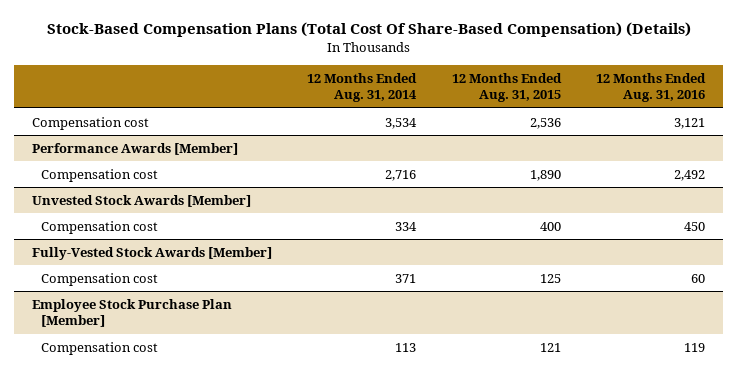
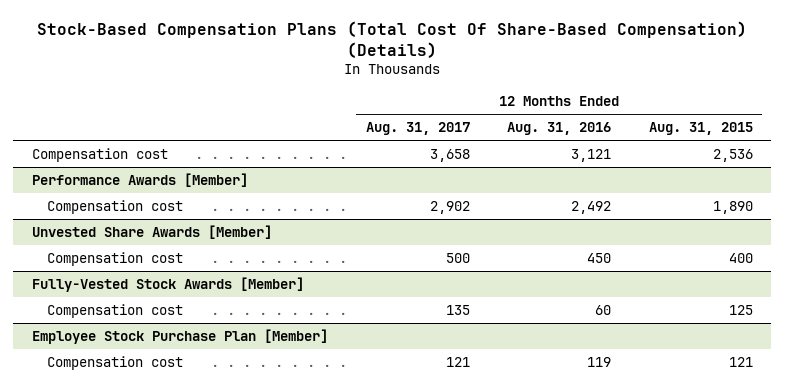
[307,72,418,103] 12 Months Ended Aug. 31, 2014 -> none
none -> [365,122,470,136] Aug. 31, 2017
[31,194,251,207] Unvested Stock Awards [Member] -> [32,225,273,240] Unvested Share Awards [Member]

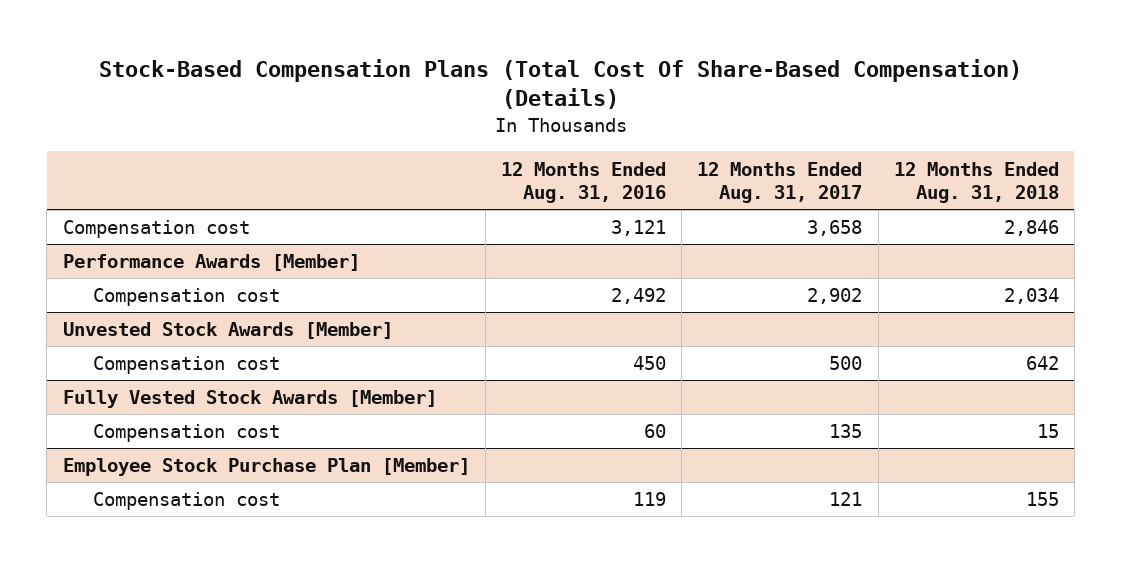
[648,122,753,136] Aug. 31, 2015 -> none
none -> [893,161,1059,204] 12 Months Ended Aug. 31, 2018
[32,225,273,240] Unvested Share Awards [Member] -> [62,322,393,340] Unvested Stock Awards [Member]
[32,277,305,293] Fully-Vested Stock Awards [Member] -> [62,390,437,409] Fully Vested Stock Awards [Member]

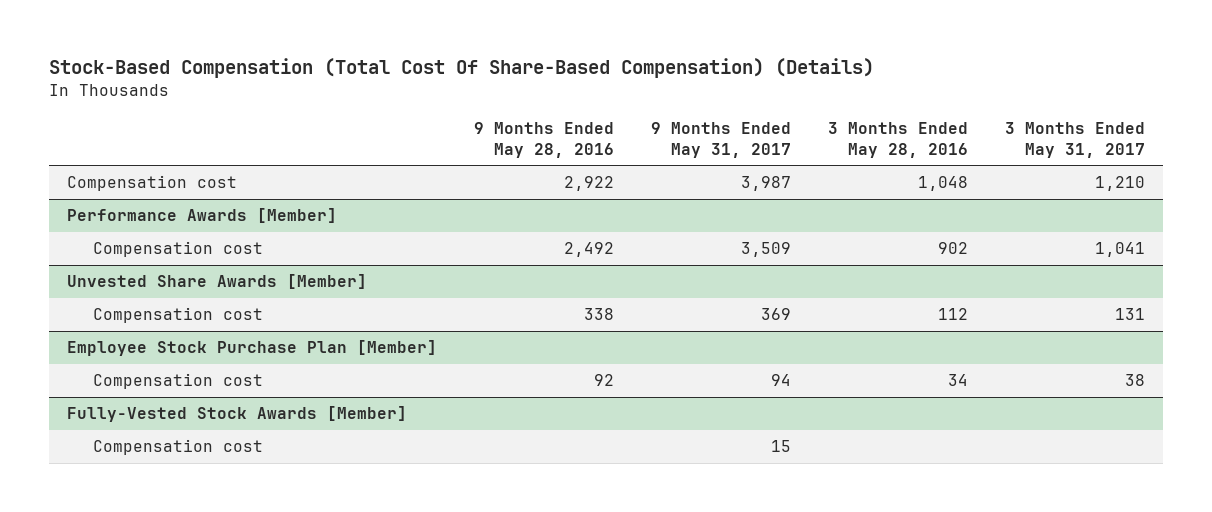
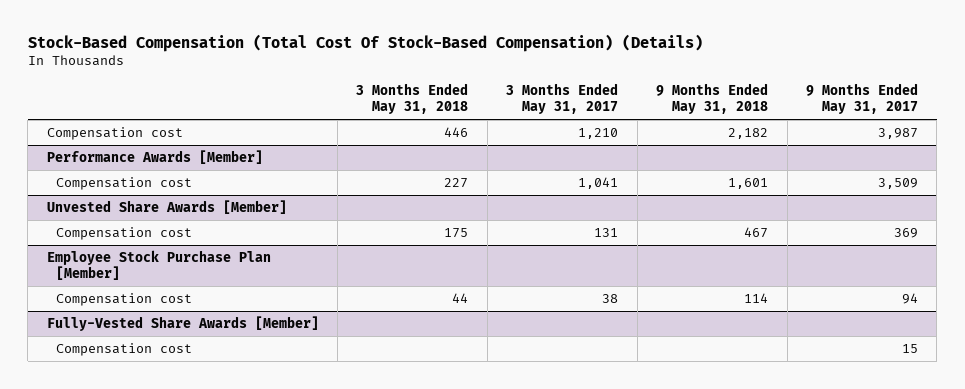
[48,58,874,79] Stock-Based Compensation (Total Cost Of Share-Based Compensation) (Details) -> [27,33,703,52] Stock-Based Compensation (Total Cost Of Stock-Based Compensation) (Details)
[474,122,615,158] 9 Months Ended May 28, 2016 -> none
[827,122,968,158] 3 Months Ended May 28, 2016 -> none
none -> [356,83,469,114] 3 Months Ended May 31, 2018
none -> [656,83,769,114] 9 Months Ended May 31, 2018
[67,406,408,423] Fully-Vested Stock Awards [Member] -> [46,316,319,332] Fully-Vested Share Awards [Member]

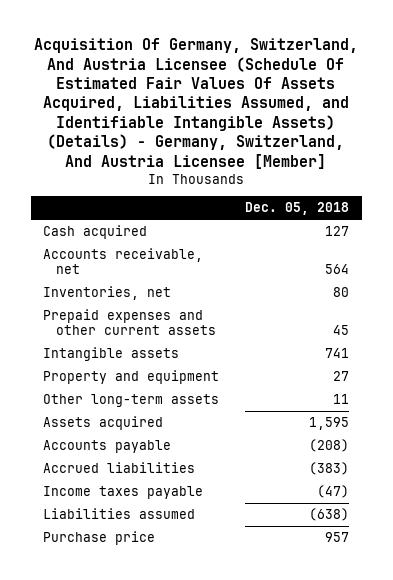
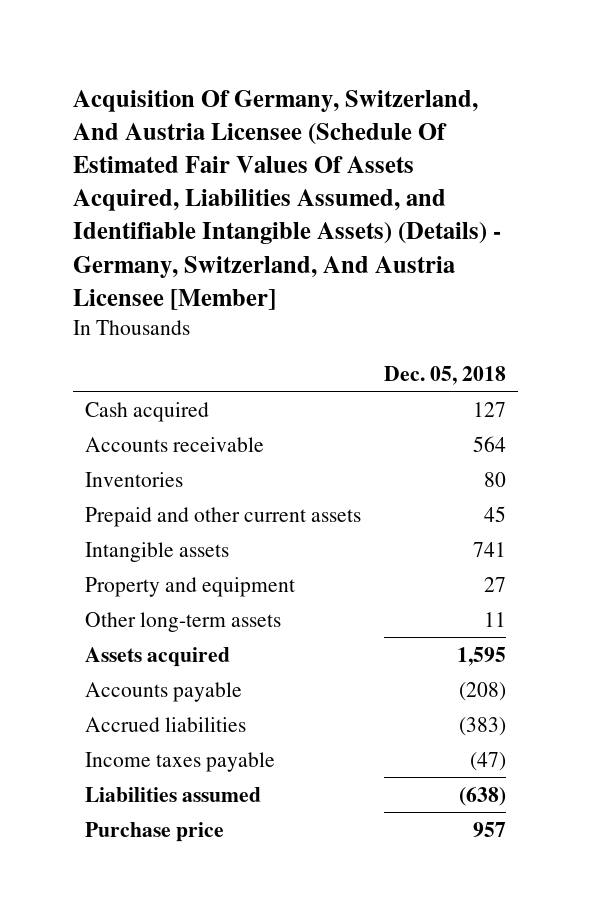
[43,248,204,274] Accounts receivable, net -> [85,436,265,452] Accounts receivable
[43,286,172,301] Inventories, net -> [85,471,184,487] Inventories
[43,309,217,335] Prepaid expenses and other current assets -> [85,506,362,527] Prepaid and other current assets

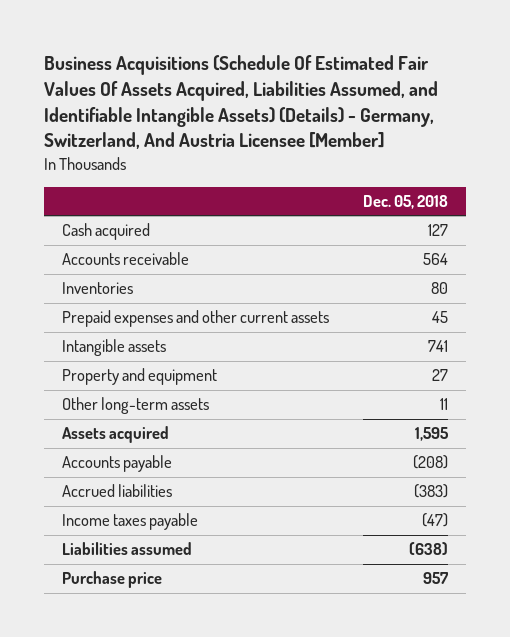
[73,89,502,310] Acquisition Of Germany, Switzerland, And Austria Licensee (Schedule Of Estimated Fair Values Of Assets Acquired, Liabilities Assumed, and Identifiable Intangible Assets) (Details) - Germany, Switzerland, And Austria Licensee [Member] -> [44,54,439,150] Business Acquisitions (Schedule Of Estimated Fair Values Of Assets Acquired, Liabilities Assumed, and Identifiable Intangible Assets) (Details) - Germany, Switzerland, And Austria Licensee [Member]
[85,506,362,527] Prepaid and other current assets -> [61,310,329,328] Prepaid expenses and other current assets

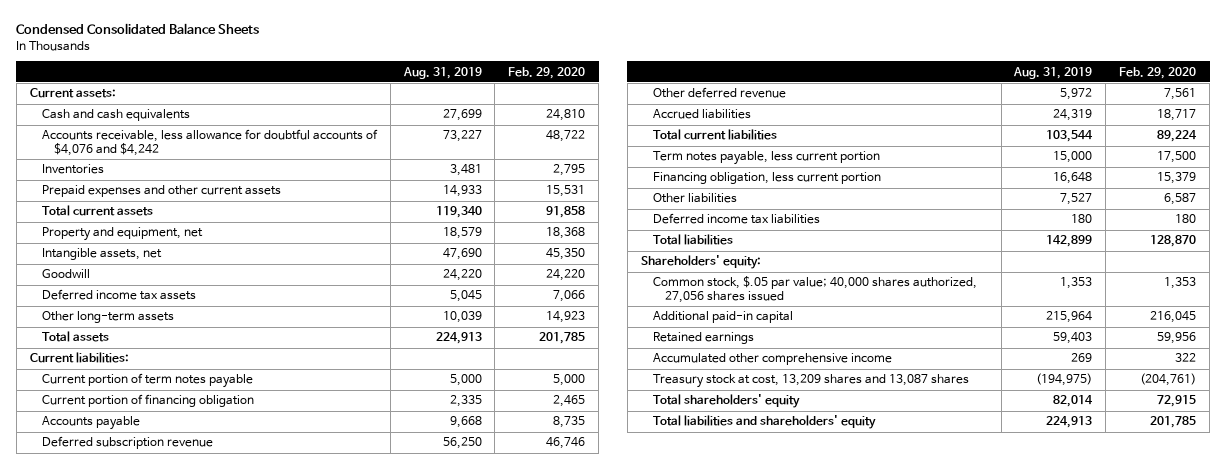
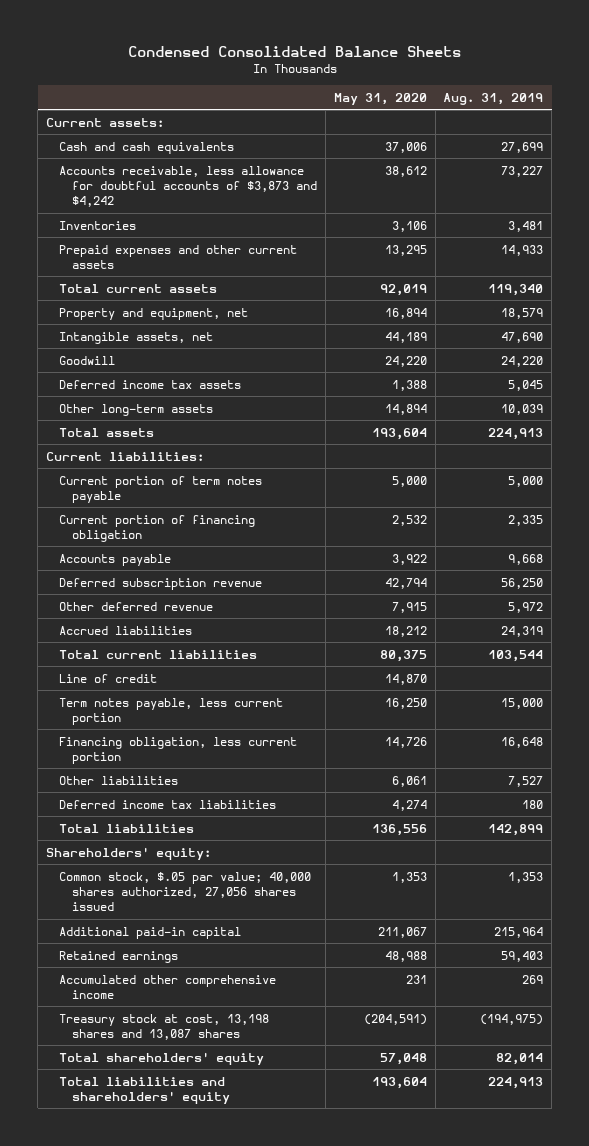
[508,66,586,79] Feb. 29, 2020 -> none
none -> [333,92,427,105] May 31, 2020
[41,129,378,156] Accounts receivable, less allowance for doubtful accounts of $4,076 and $4,242 -> [59,165,318,208] Accounts receivable, less allowance for doubtful accounts of $3,873 and $4,242
none -> [59,673,158,683] Line of credit
[652,374,969,389] Treasury stock at cost, 13,209 shares and 13,087 shares -> [59,1013,270,1041] Treasury stock at cost, 13,198 shares and 13,087 shares

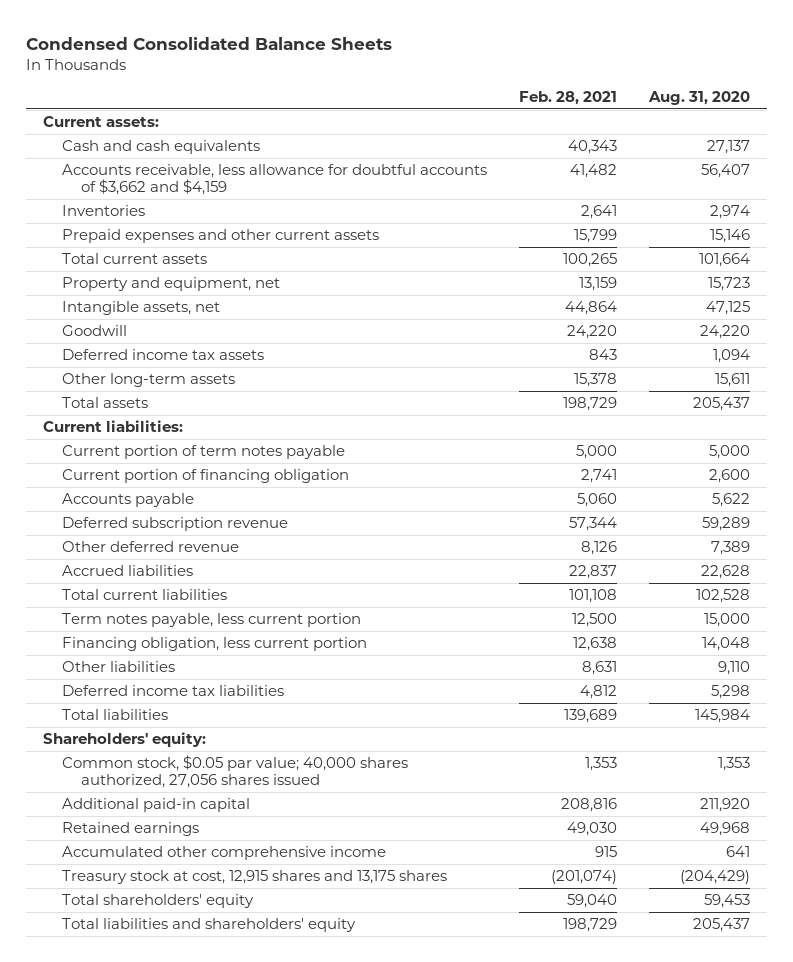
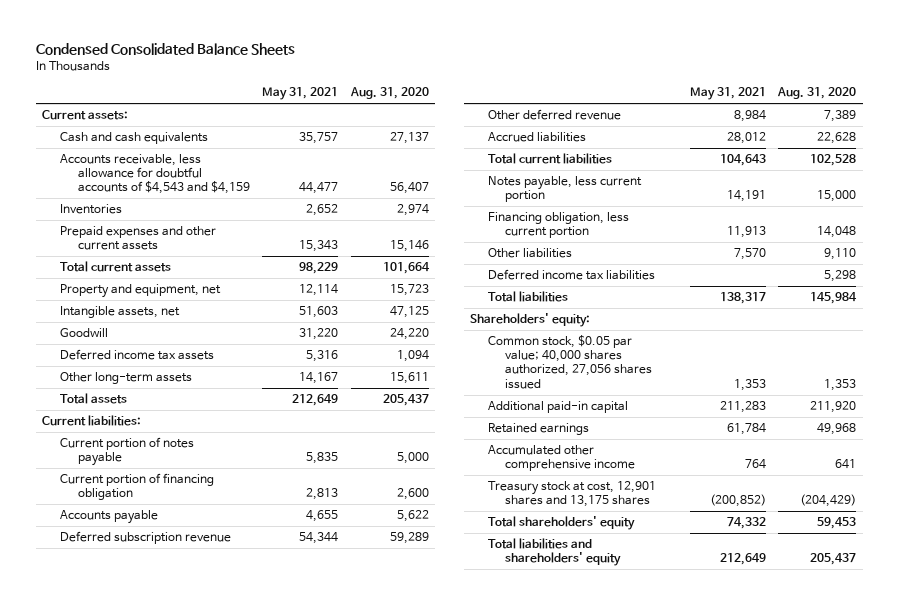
[519,90,618,105] Feb. 28, 2021 -> none
none -> [262,87,339,101] May 31, 2021
[61,164,487,196] Accounts receivable, less allowance for doubtful accounts of $3,662 and $4,159 -> [59,154,250,195] Accounts receivable, less allowance for doubtful accounts of $4,543 and $4,159
[61,445,345,460] Current portion of term notes payable -> [59,437,194,467] Current portion of notes payable
[61,613,361,628] Term notes payable, less current portion -> [487,176,642,203] Notes payable, less current portion
[61,870,447,885] Treasury stock at cost, 12,915 shares and 13,175 shares -> [487,481,656,508] Treasury stock at cost, 12,901 shares and 13,175 shares

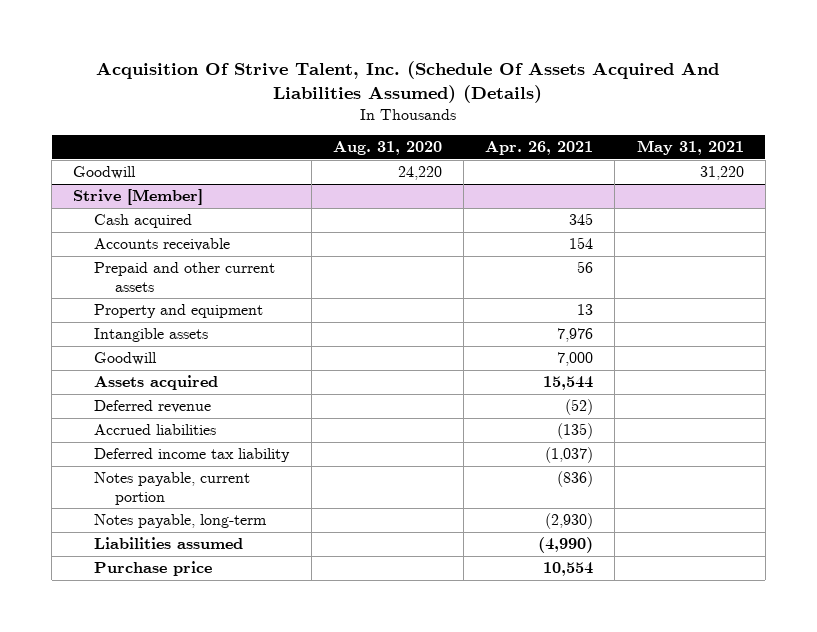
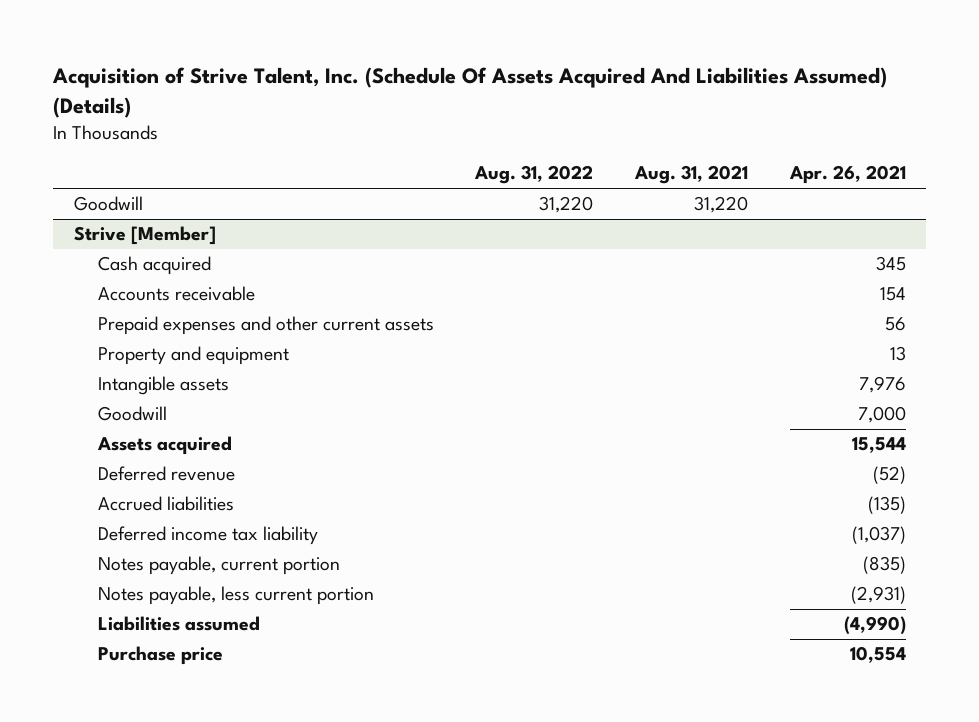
[96,61,720,104] Acquisition Of Strive Talent, Inc. (Schedule Of Assets Acquired And Liabilities Assumed) (Details) -> [51,66,887,118] Acquisition of Strive Talent, Inc. (Schedule Of Assets Acquired And Liabilities Assumed) (Details)
[332,141,442,156] Aug. 31, 2020 -> none
[636,140,744,156] May 31, 2021 -> none
none -> [474,165,594,185] Aug. 31, 2022
none -> [633,165,748,185] Aug. 31, 2021
[94,262,276,292] Prepaid and other current assets -> [97,316,434,336] Prepaid expenses and other current assets
[557,471,594,488] (836) -> [862,556,906,575] (835)
[94,514,268,529] Notes payable, long-term -> [97,586,374,606] Notes payable, less current portion
[545,513,594,530] (2,930) -> [850,586,906,605] (2,931)

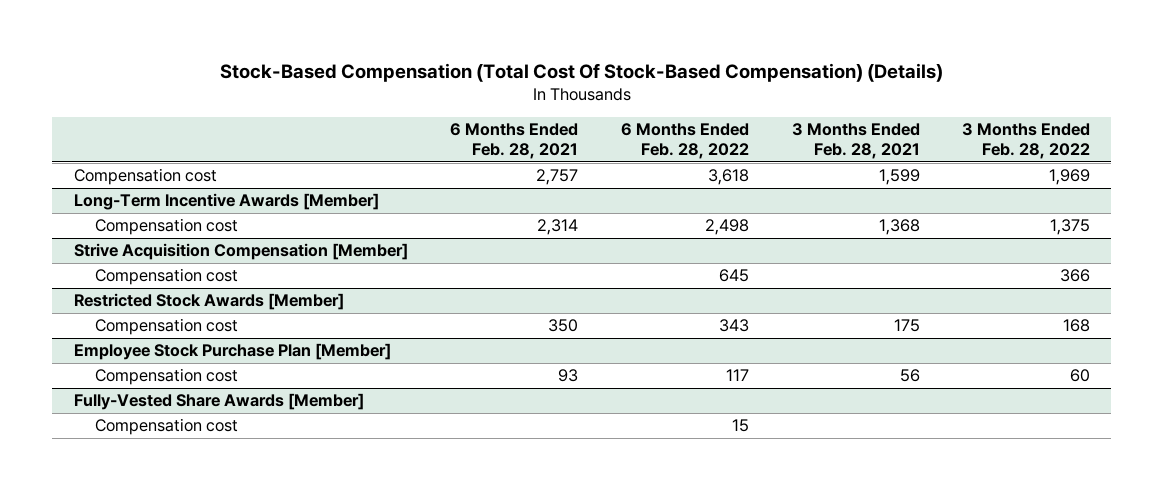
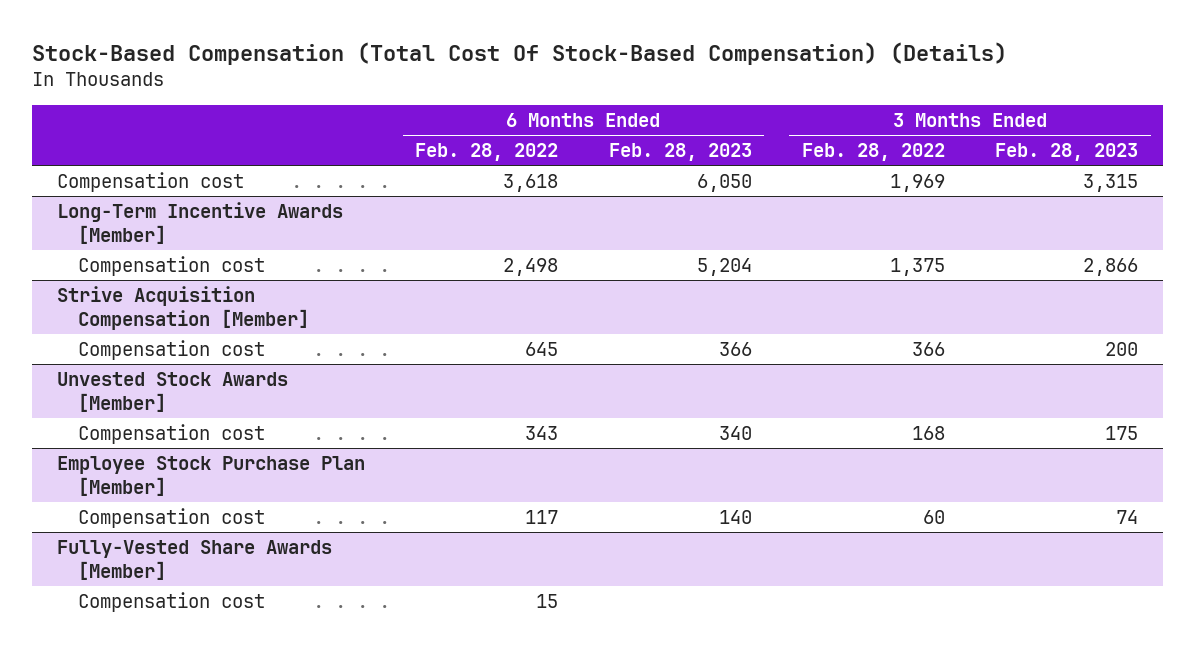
[450,123,579,160] 6 Months Ended Feb. 28, 2021 -> none
[791,123,920,160] 3 Months Ended Feb. 28, 2021 -> none
none -> [608,143,752,162] Feb. 28, 2023
none -> [994,143,1138,162] Feb. 28, 2023
[73,293,344,311] Restricted Stock Awards [Member] -> [57,371,289,413] Unvested Stock Awards [Member]

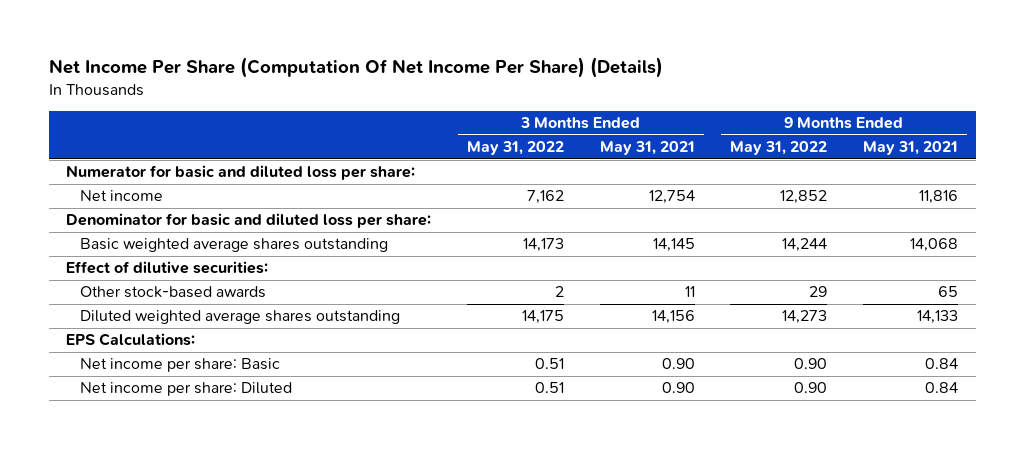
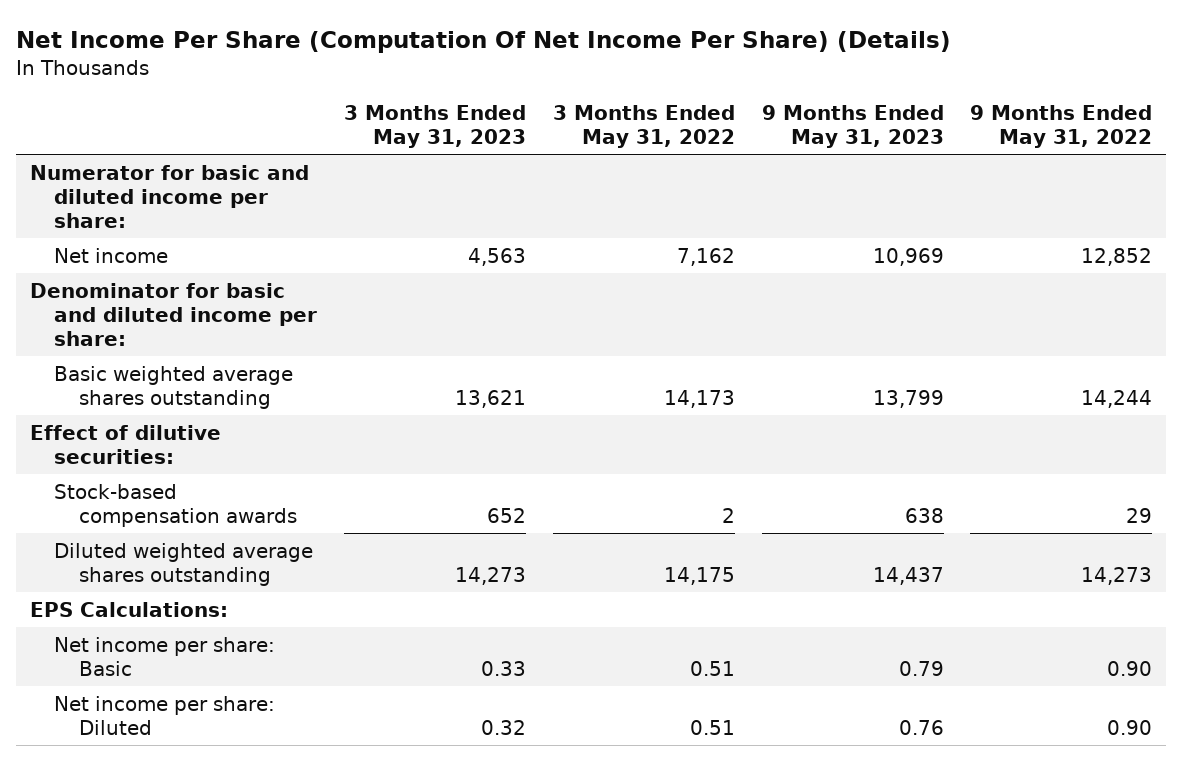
[599,141,695,156] May 31, 2021 -> none
[862,141,958,156] May 31, 2021 -> none
none -> [344,105,527,148] 3 Months Ended May 31, 2023
none -> [761,105,944,148] 9 Months Ended May 31, 2023
[66,165,416,181] Numerator for basic and diluted loss per share: -> [29,164,309,228] Numerator for basic and diluted income per share:
[66,213,432,229] Denominator for basic and diluted loss per share: -> [29,282,318,346] Denominator for basic and diluted income per share:
[79,286,266,299] Other stock-based awards -> [54,483,297,527] Stock-based compensation awards

